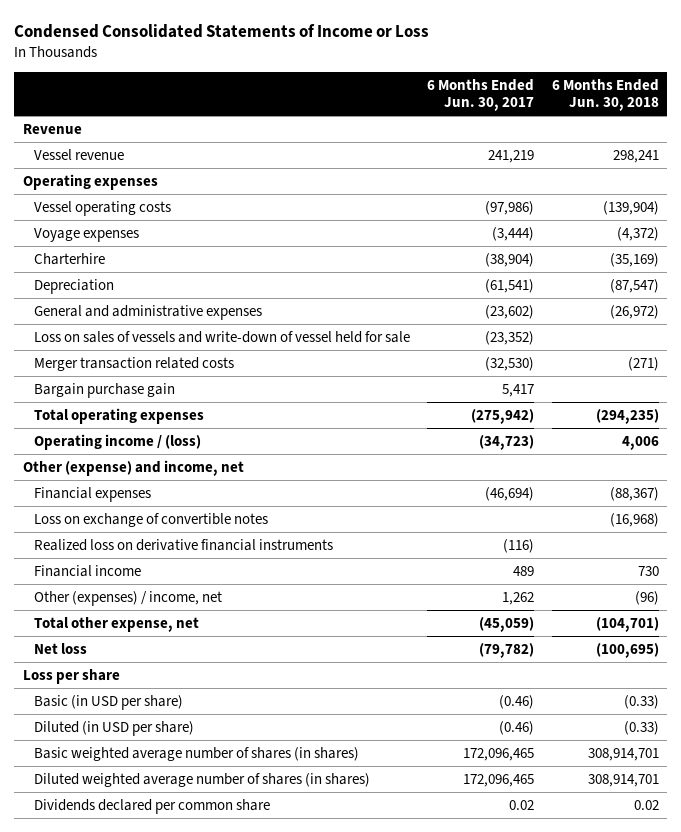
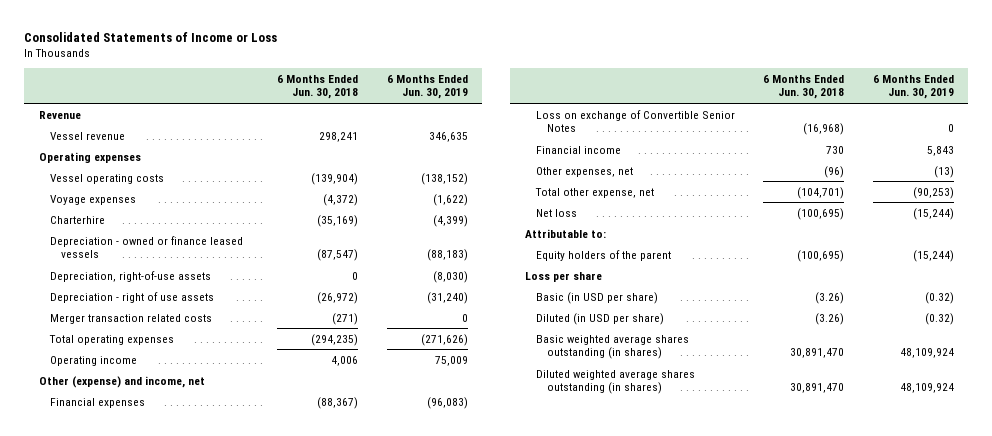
[14,24,430,39] Condensed Consolidated Statements of Income or Loss -> [24,31,278,42] Consolidated Statements of Income or Loss
[427,78,535,112] 6 Months Ended Jun. 30, 2017 -> none
none -> [386,75,468,100] 6 Months Ended Jun. 30, 2019
[34,330,411,343] Loss on sales of vessels and write-down of vessel held for sale -> none
[34,278,115,294] Depreciation -> [49,235,243,259] Depreciation - owned or finance leased vessels
none -> [49,270,211,282] Depreciation, right-of-use assets
[34,304,263,320] General and administrative expenses -> [49,291,214,303] Depreciation - right of use assets
[34,382,176,398] Bargain purchase gain -> none
[34,433,202,450] Operating income / (loss) -> [49,355,137,366] Operating income
[34,538,334,551] Realized loss on derivative financial instruments -> none
[34,512,269,527] Loss on exchange of convertible notes -> [535,109,735,133] Loss on exchange of Convertible Senior Notes
[34,590,223,606] Other (expenses) / income, net -> [535,166,633,177] Other expenses, net
none -> [524,228,606,238] Attributable to:
none -> [535,249,671,261] Equity holders of the parent
[34,798,271,814] Dividends declared per common share -> none
[623,694,659,709] (0.33) -> [815,291,845,304] (3.26)
[623,720,659,735] (0.33) -> [815,312,845,325] (3.26)
[34,746,360,761] Basic weighted average number of shares (in shares) -> [535,334,689,360] Basic weighted average shares outstanding (in shares)
[587,747,659,761] 308,914,701 -> [790,348,845,359] 30,891,470
[34,772,371,787] Diluted weighted average number of shares (in shares) -> [535,369,695,395] Diluted weighted average shares outstanding (in shares)
[587,773,659,787] 308,914,701 -> [790,383,845,394] 30,891,470

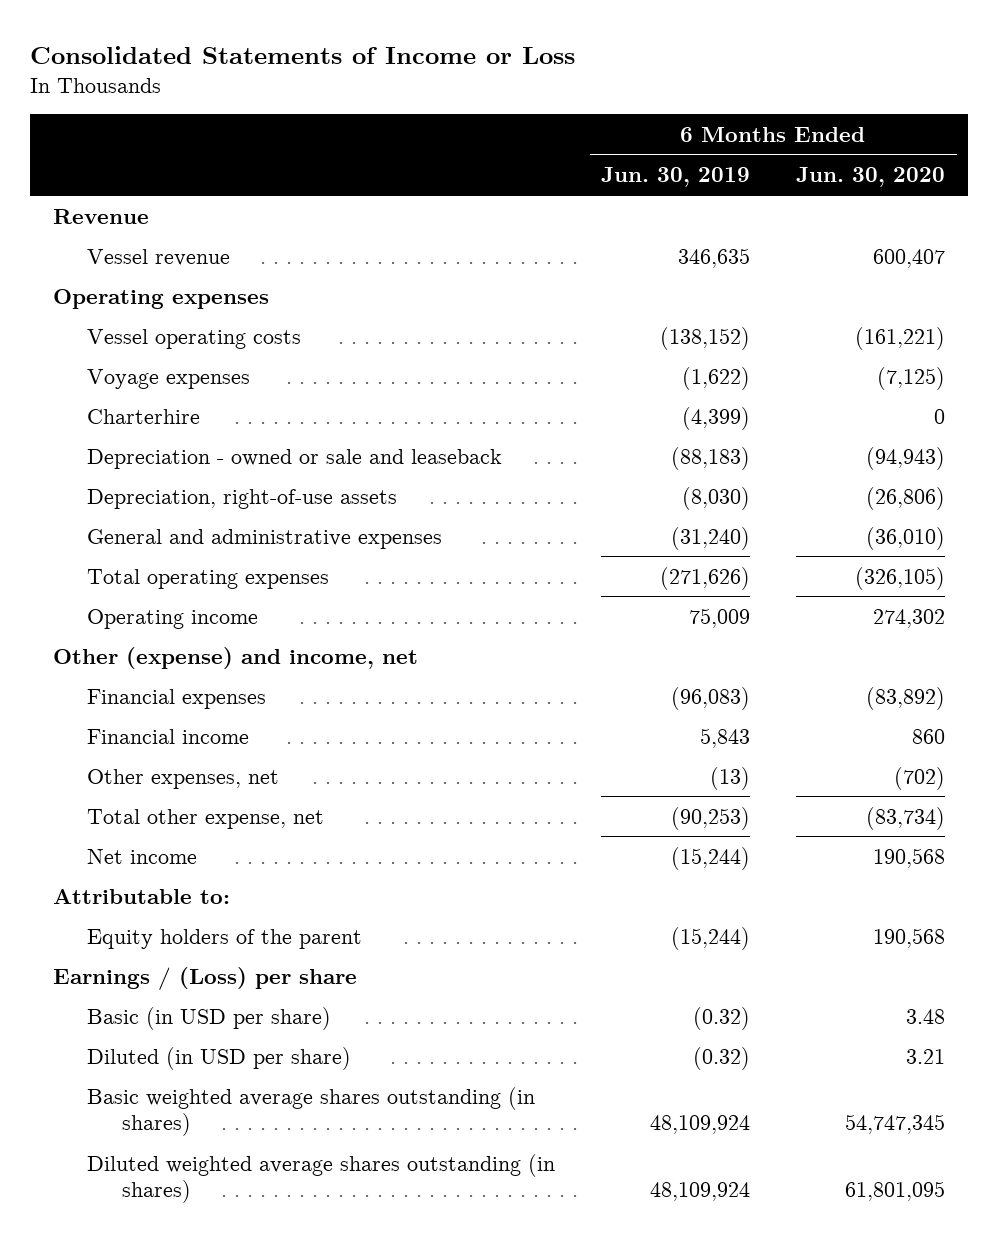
[277,75,359,100] 6 Months Ended Jun. 30, 2018 -> none
none -> [796,167,946,188] Jun. 30, 2020
[49,235,243,259] Depreciation - owned or finance leased vessels -> [87,448,503,469] Depreciation - owned or sale and leaseback
[49,313,212,324] Merger transaction related costs -> none
[49,291,214,303] Depreciation - right of use assets -> [87,528,443,549] General and administrative expenses
[535,109,735,133] Loss on exchange of Convertible Senior Notes -> none
[535,208,577,217] Net loss -> [87,848,198,864] Net income
[524,271,602,282] Loss per share -> [53,966,358,990] Earnings / (Loss) per share

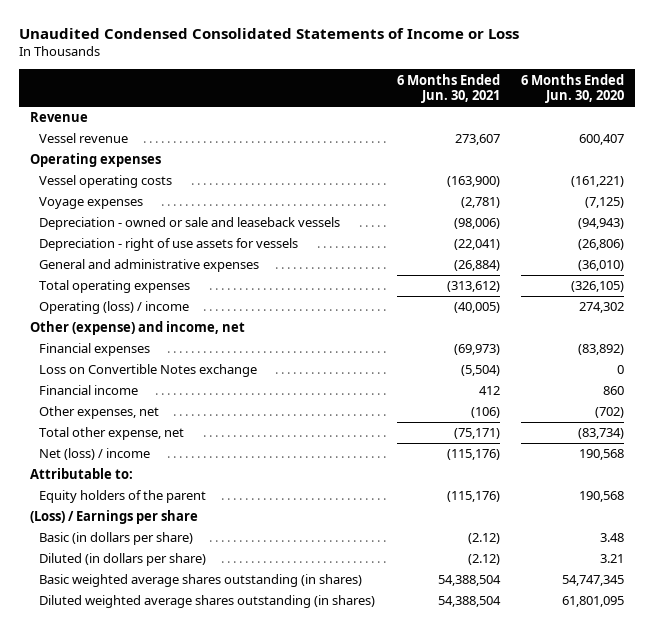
[30,45,576,64] Consolidated Statements of Income or Loss -> [18,27,519,39] Unaudited Condensed Consolidated Statements of Income or Loss
[601,167,751,188] Jun. 30, 2019 -> none
none -> [396,73,500,104] 6 Months Ended Jun. 30, 2021
[87,408,201,424] Charterhire -> none
[87,448,503,469] Depreciation - owned or sale and leaseback -> [39,217,341,231] Depreciation - owned or sale and leaseback vessels
[87,488,398,509] Depreciation, right-of-use assets -> [39,238,299,252] Depreciation - right of use assets for vessels
[87,608,259,629] Operating income -> [39,301,190,315] Operating (loss) / income
none -> [39,364,258,378] Loss on Convertible Notes exchange
[87,848,198,864] Net income -> [39,448,151,461] Net (loss) / income
[53,966,358,990] Earnings / (Loss) per share -> [29,510,198,525] (Loss) / Earnings per share
[87,1006,332,1030] Basic (in USD per share) -> [39,532,194,546] Basic (in dollars per share)
[87,1046,352,1070] Diluted (in USD per share) -> [39,553,207,567] Diluted (in dollars per share)

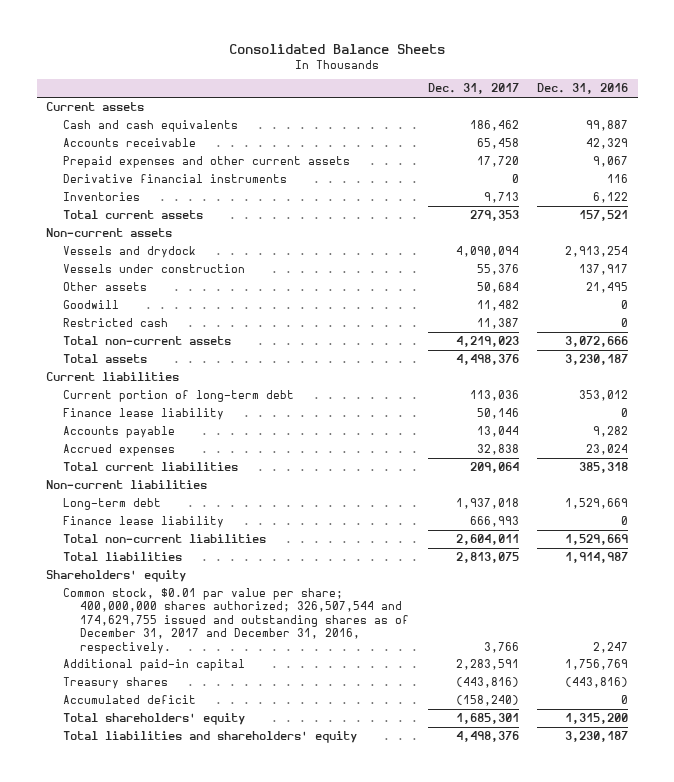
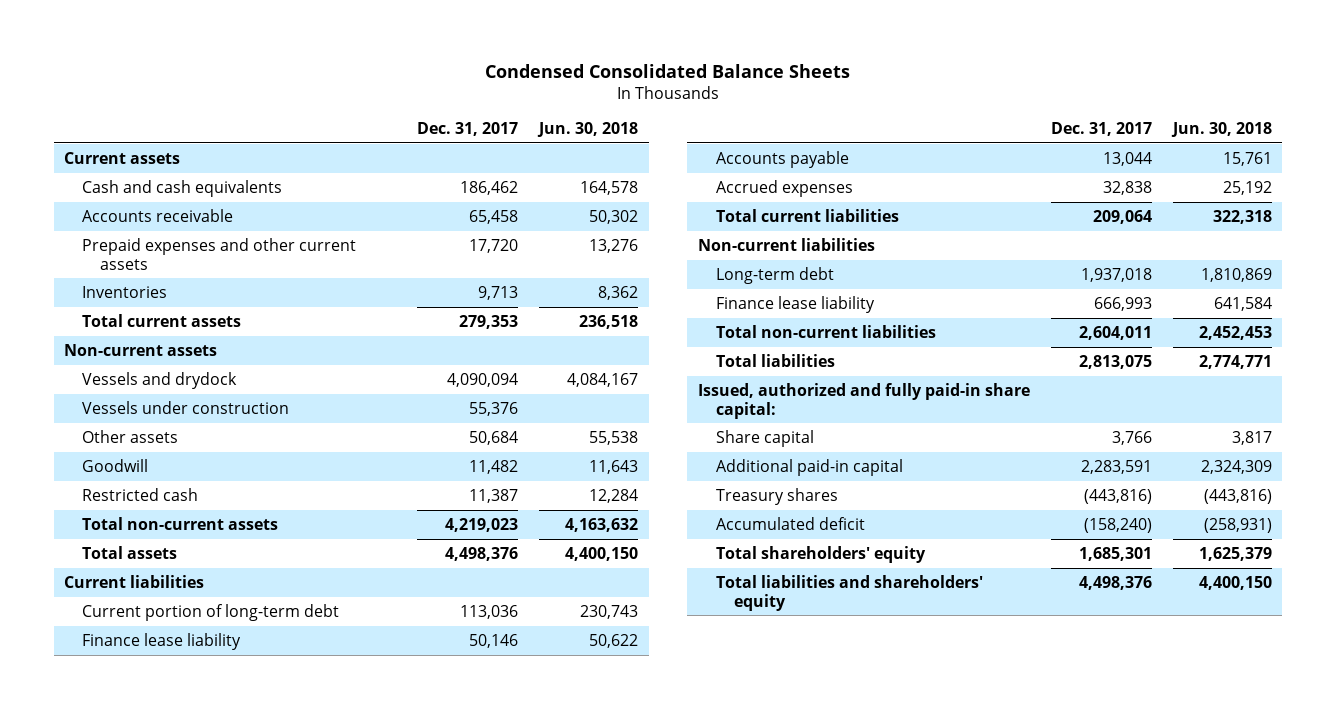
[229,43,446,54] Consolidated Balance Sheets -> [484,63,850,78] Condensed Consolidated Balance Sheets
[537,83,629,95] Dec. 31, 2016 -> none
none -> [537,121,639,137] Jun. 30, 2018
[63,173,288,183] Derivative financial instruments -> none
[45,569,186,582] Shareholders' equity -> none
none -> [697,382,1030,419] Issued, authorized and fully paid-in share capital:
[63,587,410,654] Common stock, $0.01 par value per share; 400,000,000 shares authorized; 326,507,544 and 174,629,755 issued and outstanding shares as of December 31, 2017 and December 31, 2016, respectively. -> [715,429,814,447] Share capital

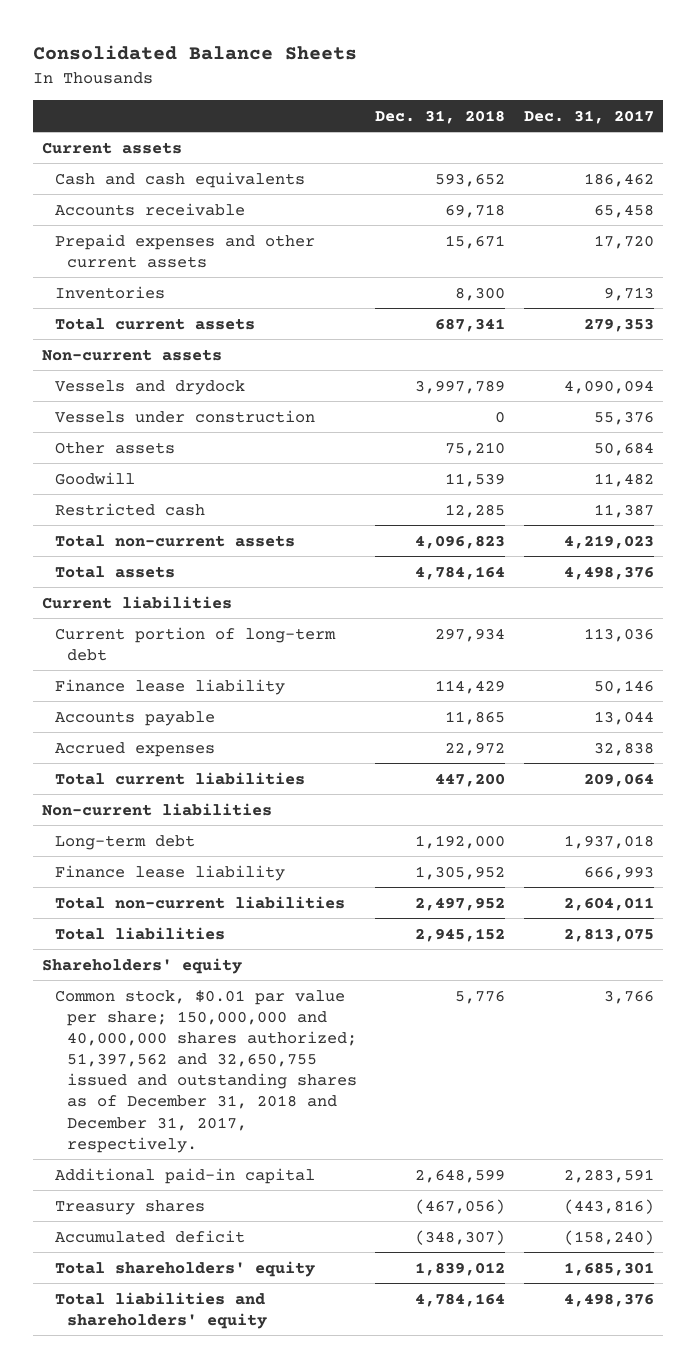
[484,63,850,78] Condensed Consolidated Balance Sheets -> [32,45,357,61] Consolidated Balance Sheets
[537,121,639,137] Jun. 30, 2018 -> none
none -> [375,109,506,124] Dec. 31, 2018
[697,382,1030,419] Issued, authorized and fully paid-in share capital: -> none
none -> [41,957,242,974] Shareholders' equity
[715,429,814,447] Share capital -> [54,989,358,1153] Common stock, $0.01 par value per share; 150,000,000 and 40,000,000 shares authorized; 51,397,562 and 32,650,755 issued and outstanding shares as of December 31, 2018 and December 31, 2017, respectively.

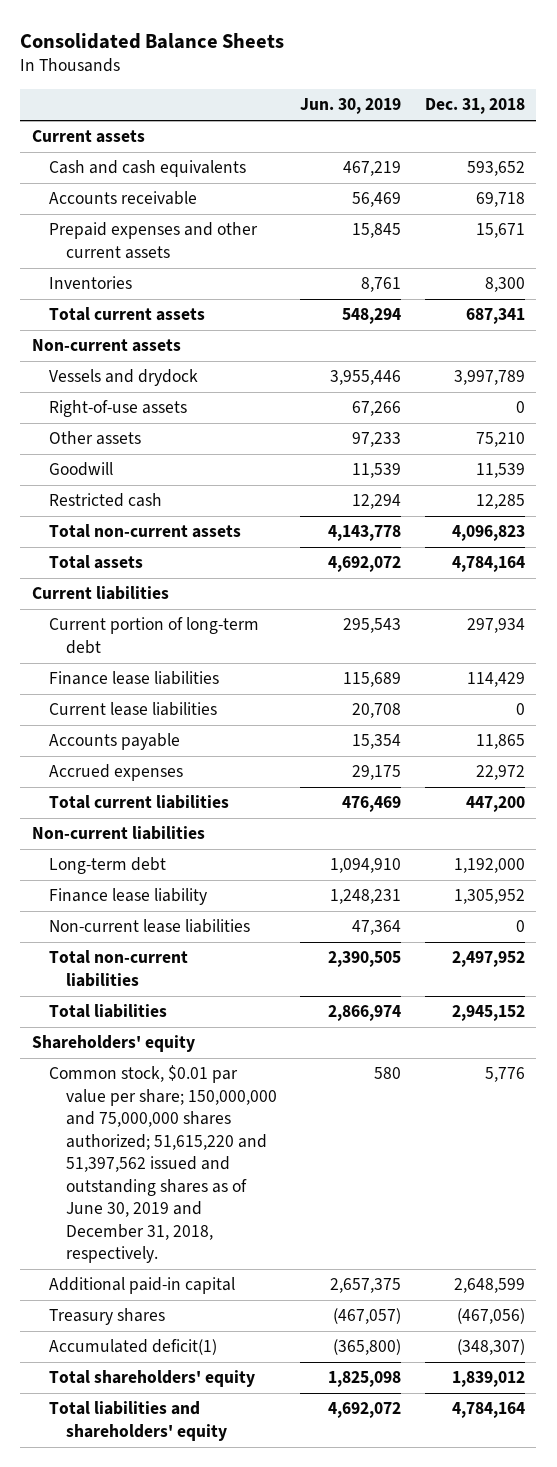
[523,109,654,124] Dec. 31, 2017 -> none
none -> [300,98,402,115] Jun. 30, 2019
[54,409,315,423] Vessels under construction -> none
none -> [48,400,187,418] Right-of-use assets
[54,678,285,695] Finance lease liability -> [48,671,219,686] Finance lease liabilities
none -> [48,702,217,717] Current lease liabilities
none -> [48,919,250,934] Non-current lease liabilities
[54,989,358,1153] Common stock, $0.01 par value per share; 150,000,000 and 40,000,000 shares authorized; 51,397,562 and 32,650,755 issued and outstanding shares as of December 31, 2018 and December 31, 2017, respectively. -> [48,1065,277,1264] Common stock, $0.01 par value per share; 150,000,000 and 75,000,000 shares authorized; 51,615,220 and 51,397,562 issued and outstanding shares as of June 30, 2019 and December 31, 2018, respectively.
[54,1229,245,1243] Accumulated deficit -> [48,1339,217,1356] Accumulated deficit(1)

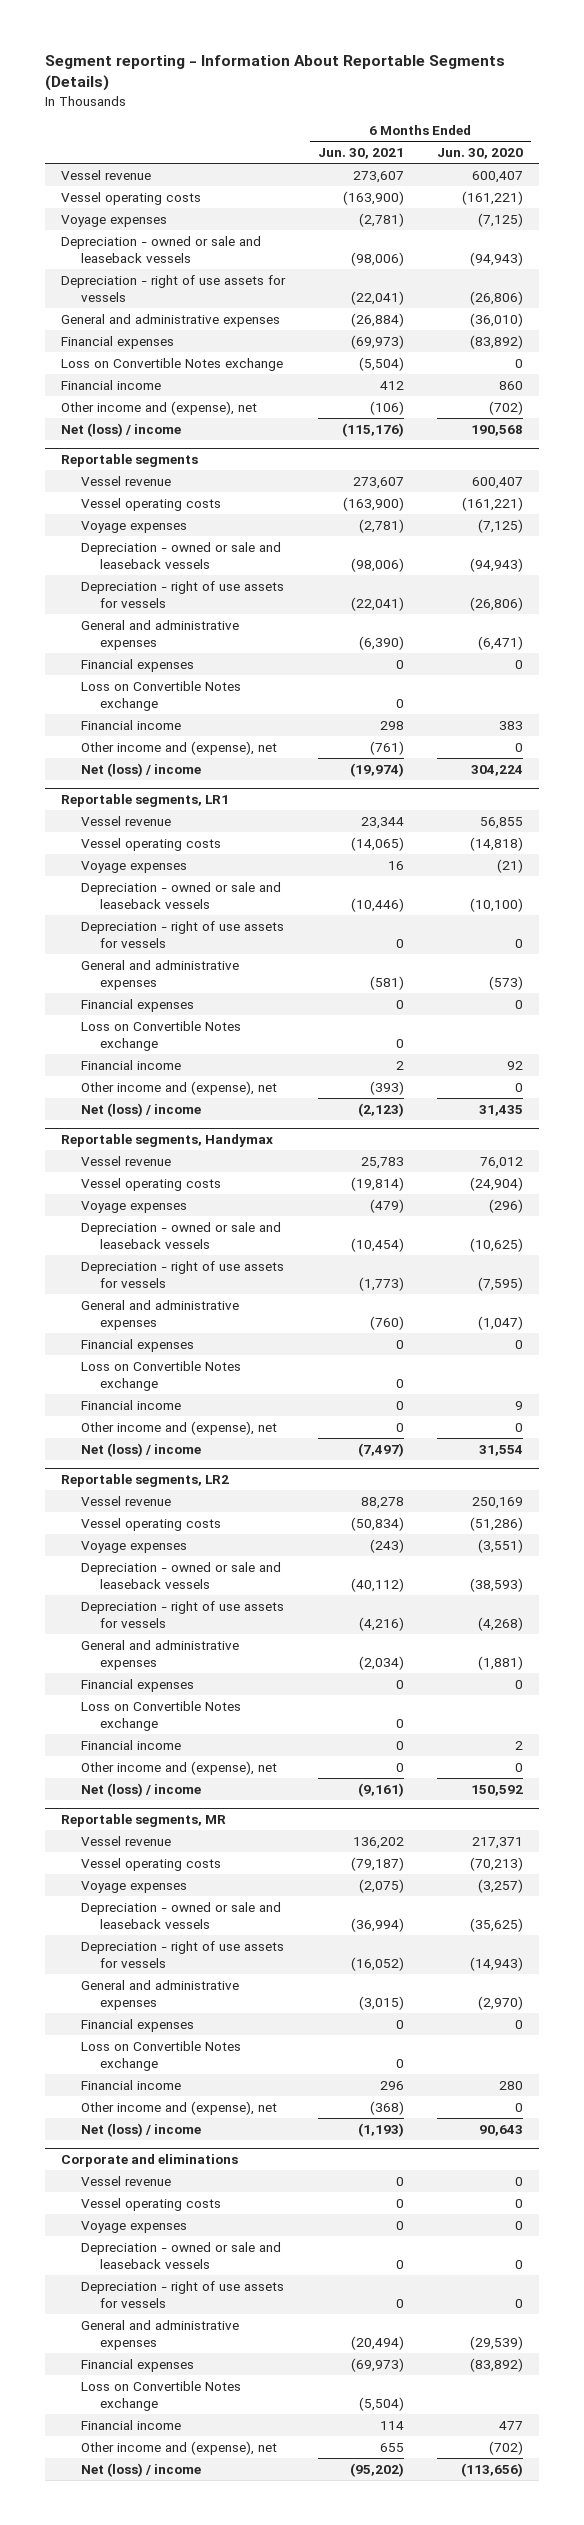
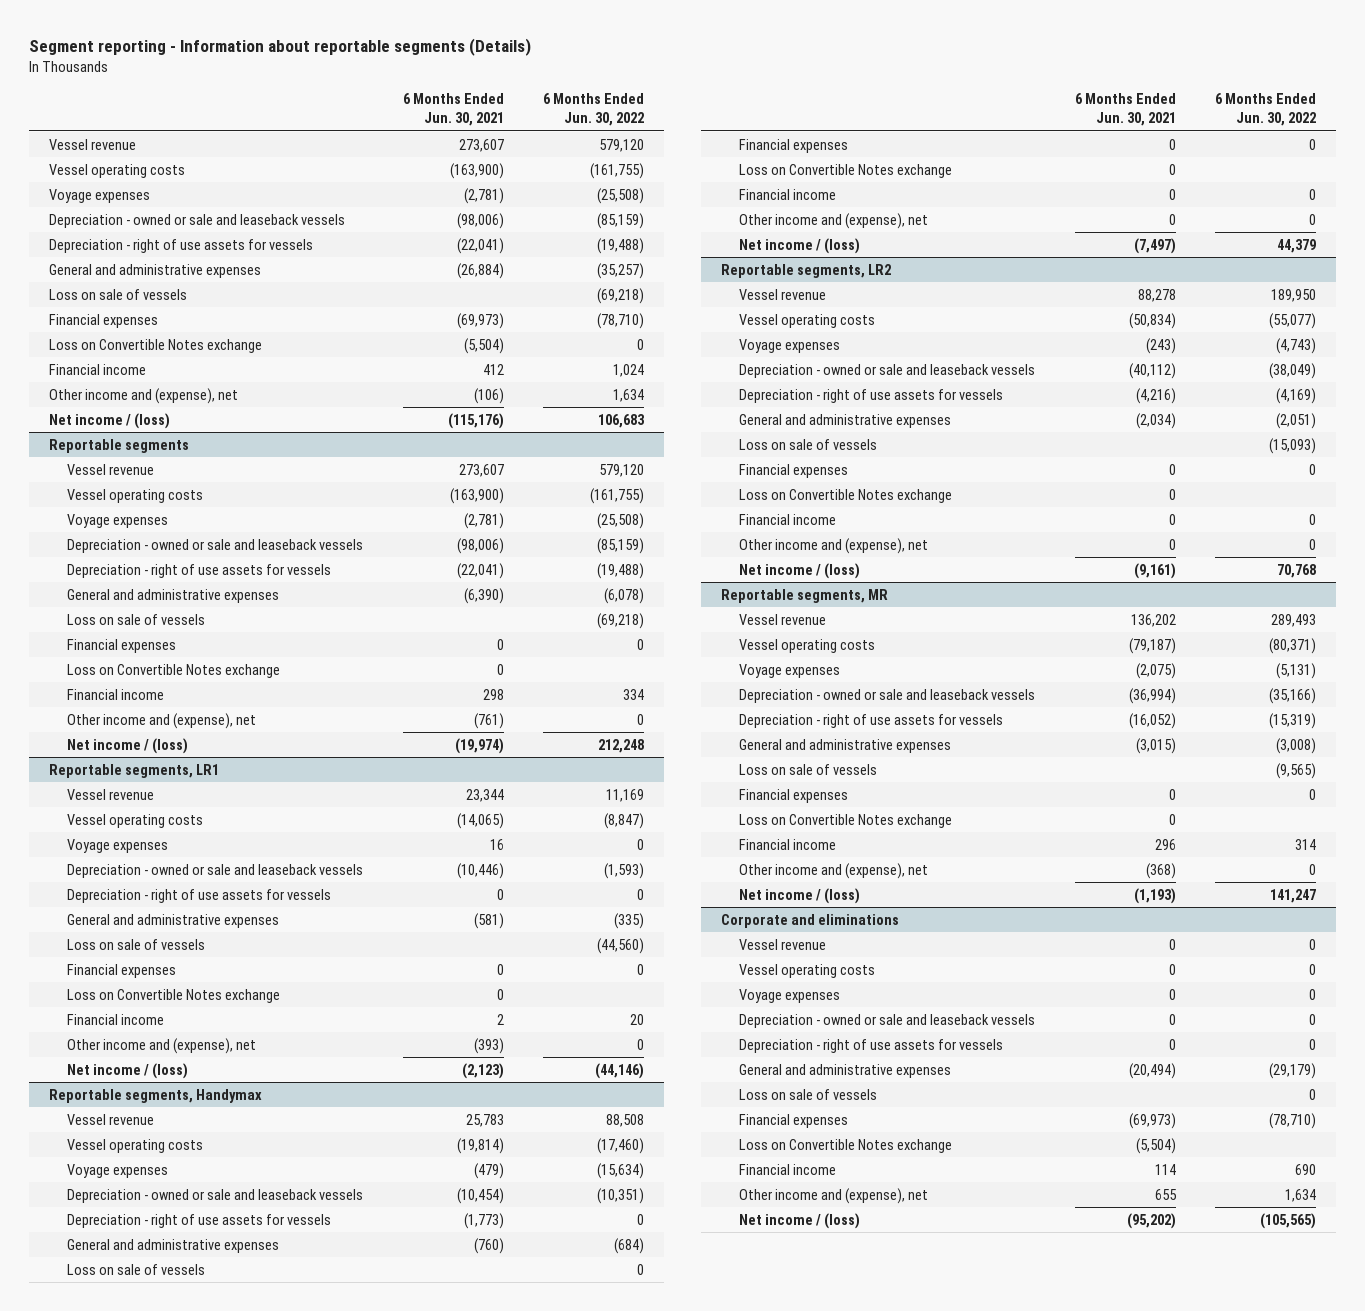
[44,54,505,92] Segment reporting - Information About Reportable Segments (Details) -> [29,37,532,56] Segment reporting - Information about reportable segments (Details)
[436,147,523,159] Jun. 30, 2020 -> none
none -> [543,93,645,127] 6 Months Ended Jun. 30, 2022
none -> [49,288,188,300] Loss on sale of vessels
[61,422,182,437] Net (loss) / income -> [49,412,171,429] Net income / (loss)
none -> [67,613,206,625] Loss on sale of vessels
[80,762,201,777] Net (loss) / income -> [67,737,189,754] Net income / (loss)
none -> [67,938,206,950] Loss on sale of vessels
[80,1102,201,1117] Net (loss) / income -> [67,1062,189,1079] Net income / (loss)
none -> [67,1263,206,1275] Loss on sale of vessels
[80,1442,201,1457] Net (loss) / income -> [738,237,860,254] Net income / (loss)
none -> [738,438,877,450] Loss on sale of vessels
[80,1782,201,1797] Net (loss) / income -> [738,562,860,579] Net income / (loss)
none -> [738,763,877,775] Loss on sale of vessels
[80,2122,201,2137] Net (loss) / income -> [738,887,860,904] Net income / (loss)
none -> [738,1088,877,1100] Loss on sale of vessels
[80,2462,201,2477] Net (loss) / income -> [738,1212,860,1229] Net income / (loss)

